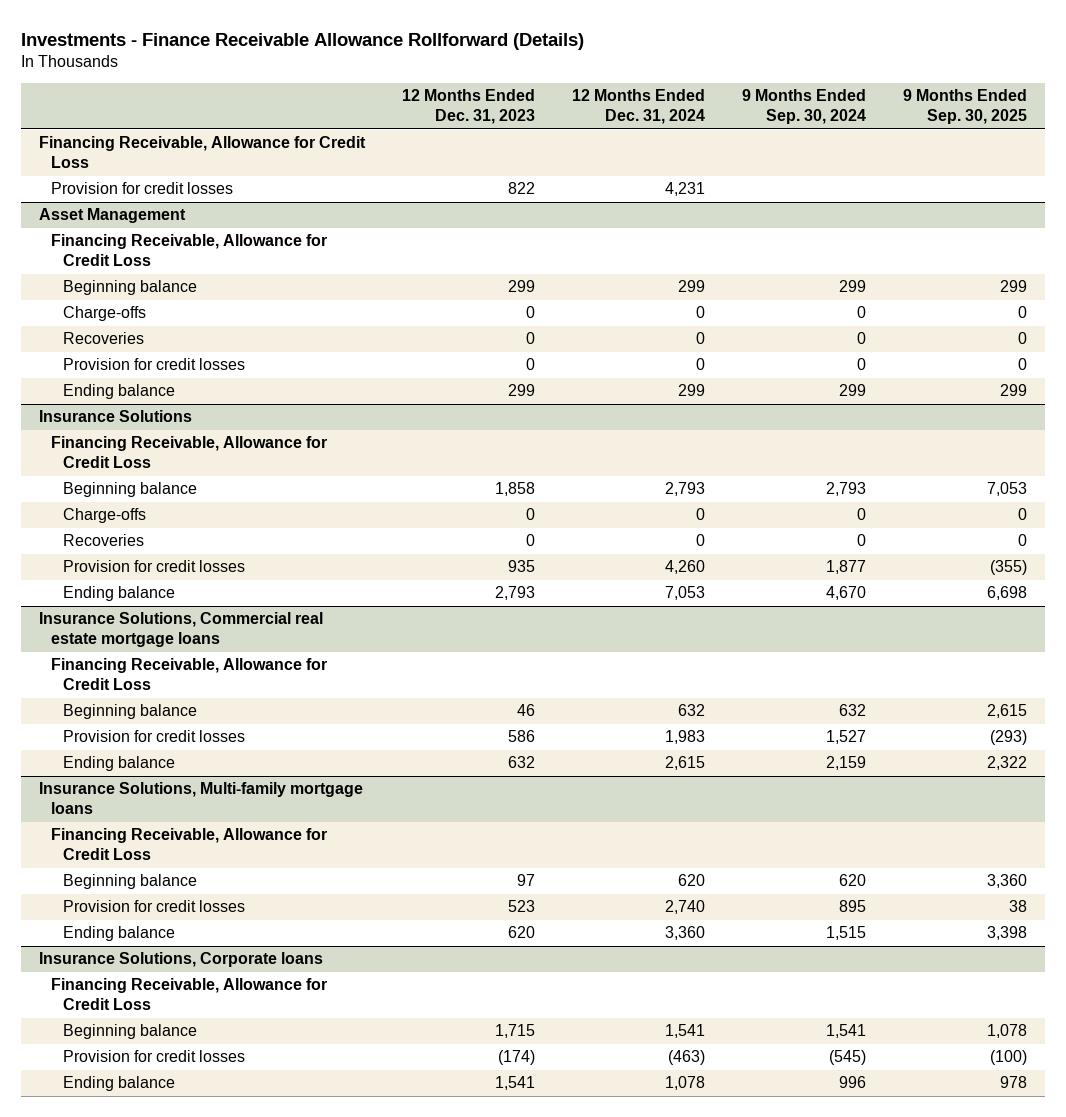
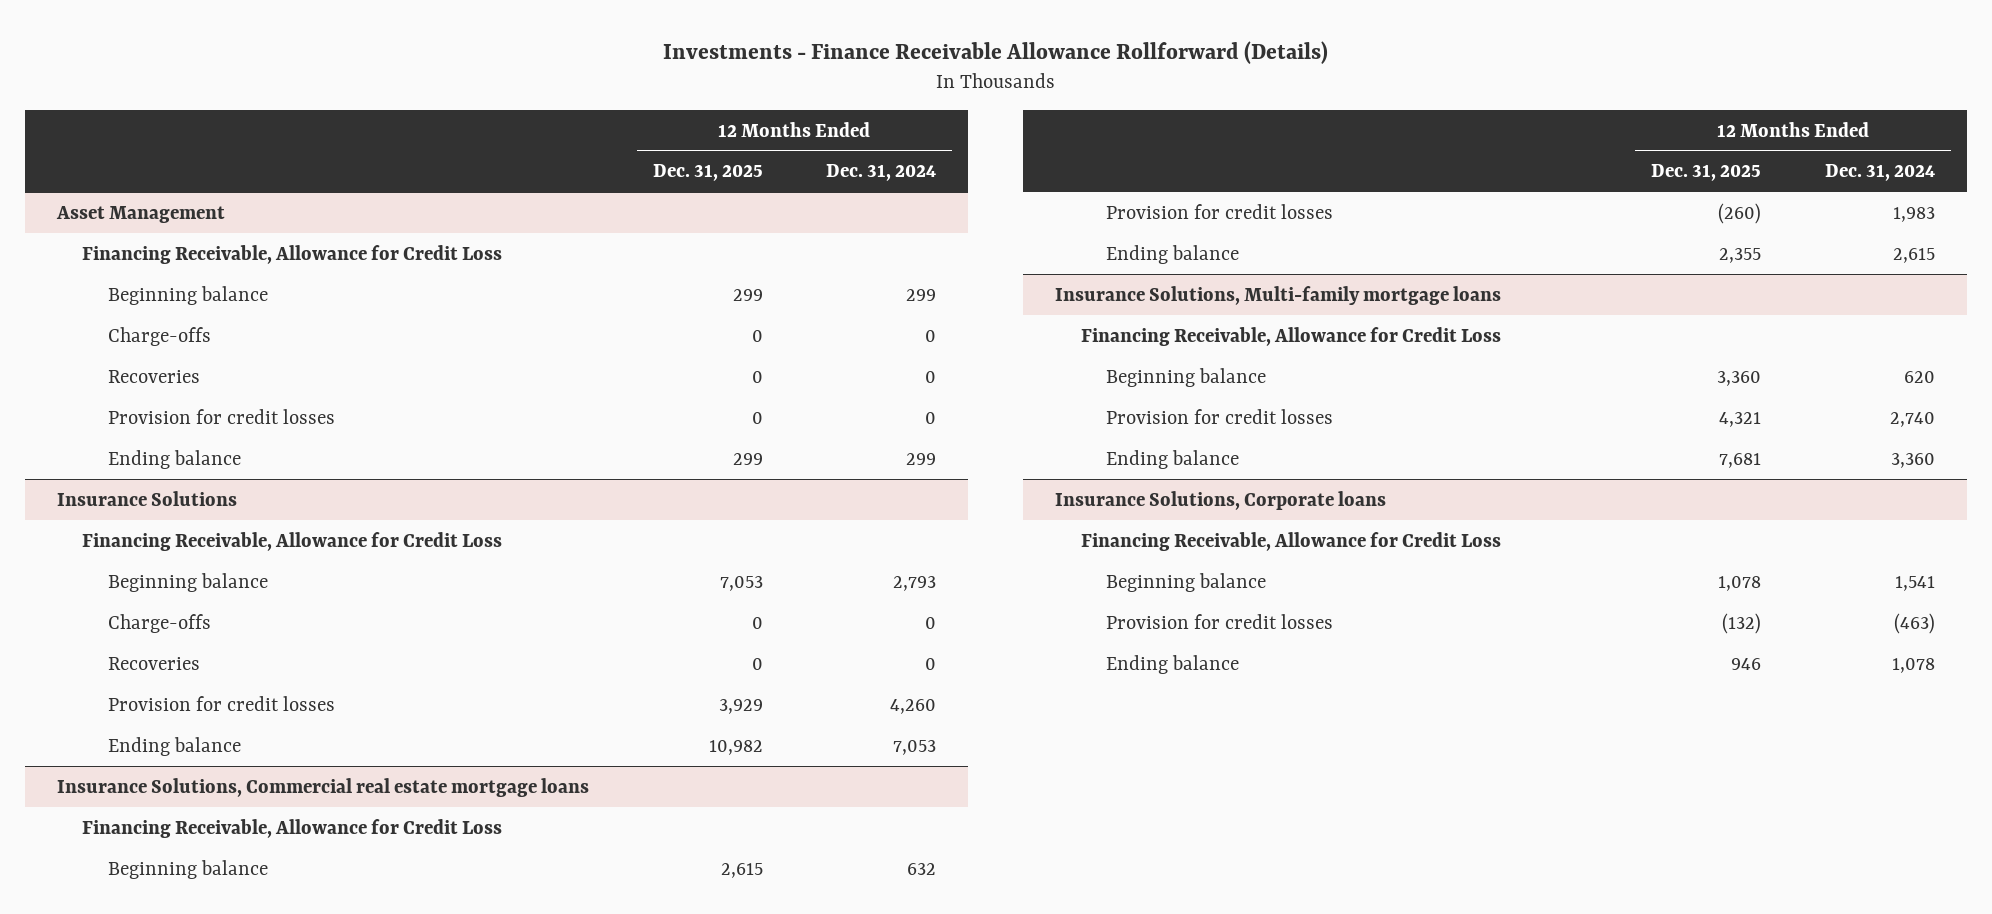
[402,89,536,125] 12 Months Ended Dec. 31, 2023 -> none
[741,89,866,125] 9 Months Ended Sep. 30, 2024 -> none
[902,89,1027,125] 9 Months Ended Sep. 30, 2025 -> none
none -> [652,164,763,182] Dec. 31, 2025
[39,136,367,169] Financing Receivable, Allowance for Credit Loss -> none
[50,182,233,195] Provision for credit losses -> none

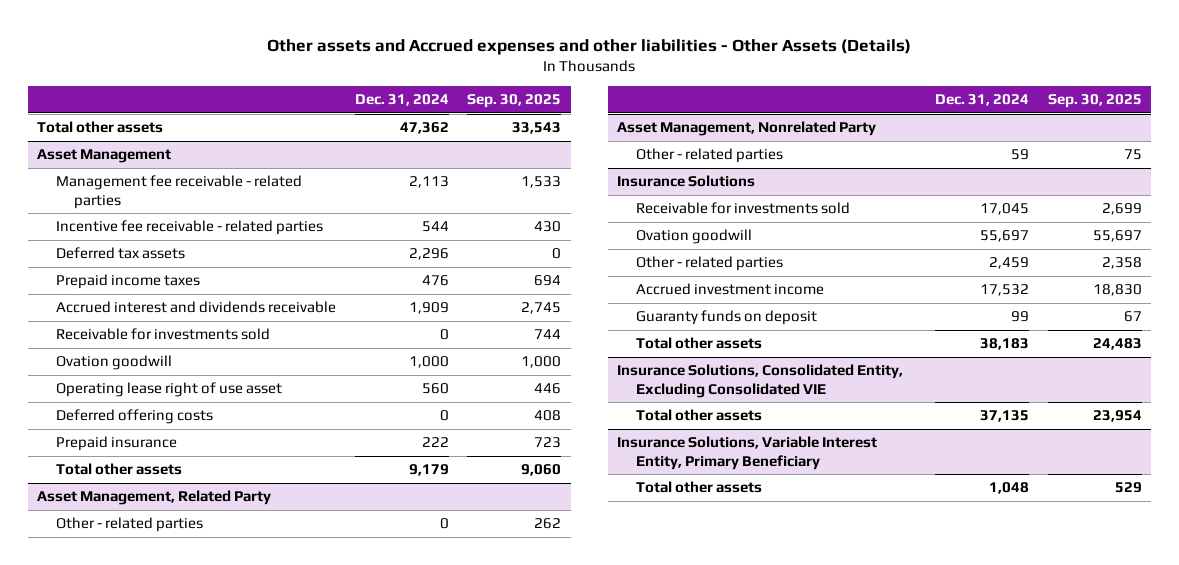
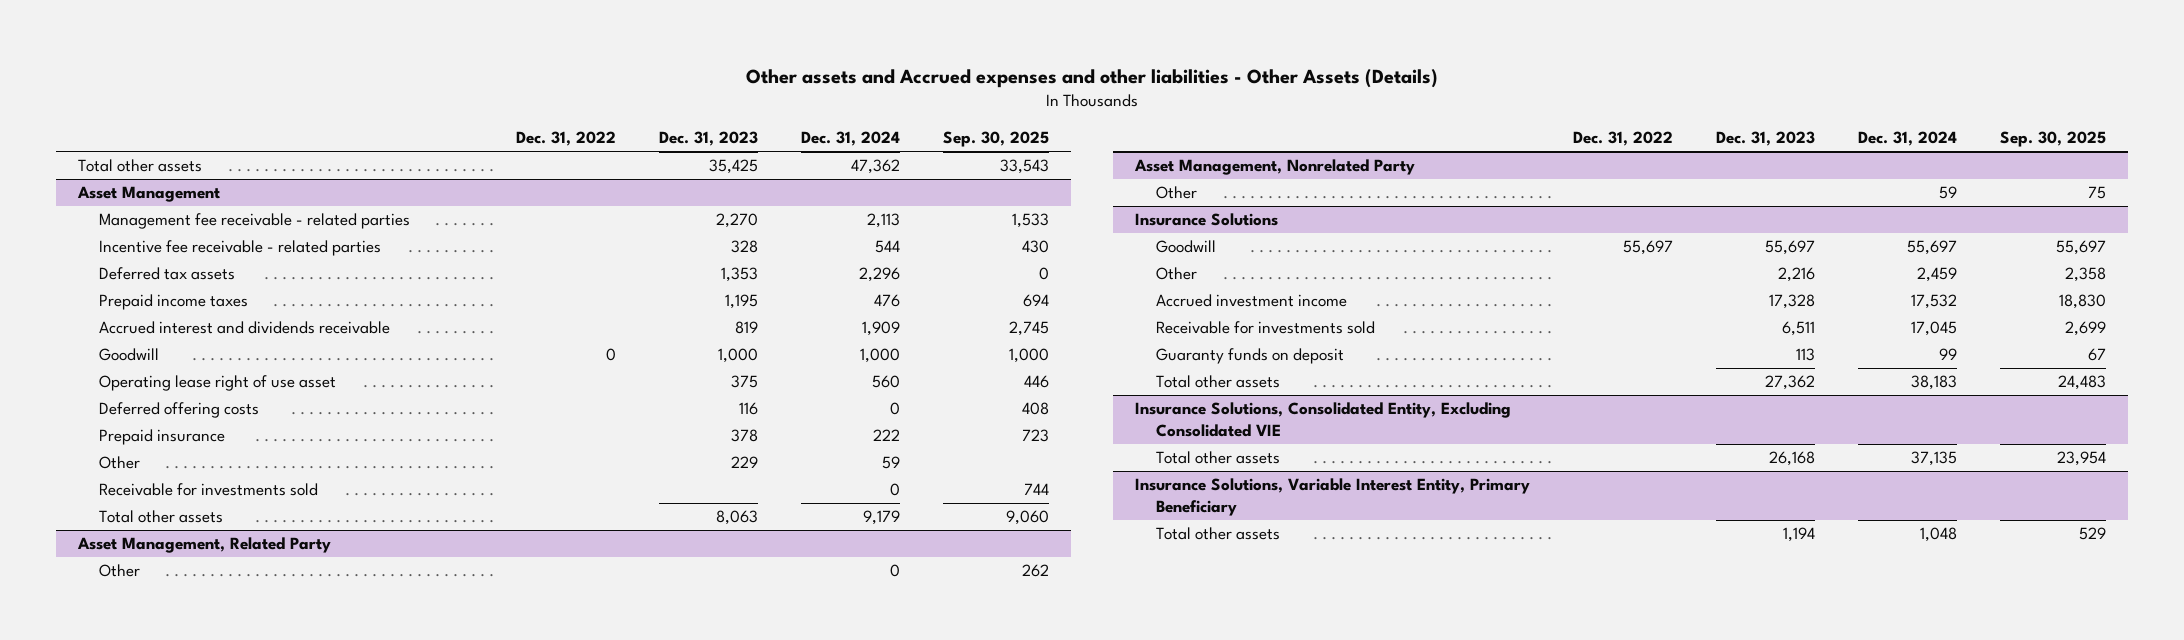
none -> [515,130,616,146] Dec. 31, 2022
none -> [658,130,758,146] Dec. 31, 2023
[55,355,172,371] Ovation goodwill -> [98,348,159,362] Goodwill
none -> [98,456,140,470] Other
[55,328,270,341] Receivable for investments sold -> [98,483,318,497] Receivable for investments sold
[55,517,203,533] Other - related parties -> [98,564,140,578] Other
[636,148,784,164] Other - related parties -> [1155,186,1197,200] Other
[636,229,753,245] Ovation goodwill -> [1155,240,1216,254] Goodwill
[636,256,784,272] Other - related parties -> [1155,267,1197,281] Other
[636,202,851,215] Receivable for investments sold -> [1155,321,1375,335] Receivable for investments sold

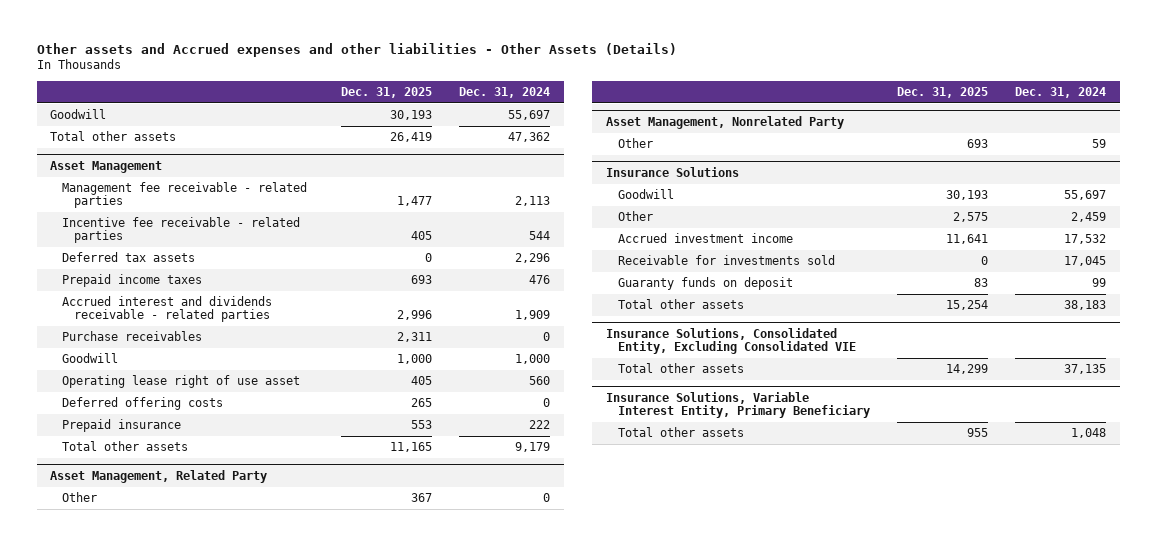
[515,130,616,146] Dec. 31, 2022 -> none
[658,130,758,146] Dec. 31, 2023 -> none
[942,130,1049,147] Sep. 30, 2025 -> none
none -> [341,86,433,98] Dec. 31, 2025
none -> [50,109,107,120] Goodwill
[98,321,390,335] Accrued interest and dividends receivable -> [62,296,273,323] Accrued interest and dividends receivable - related parties
none -> [62,331,203,342] Purchase receivables
[98,456,140,470] Other -> none
[98,483,318,497] Receivable for investments sold -> none

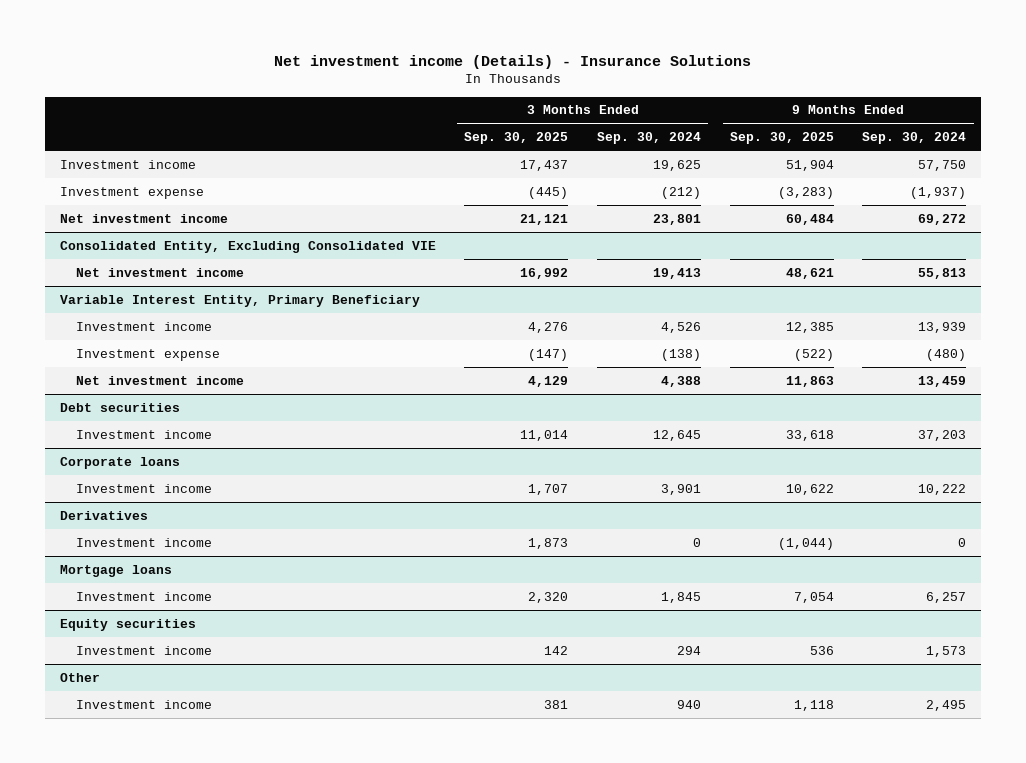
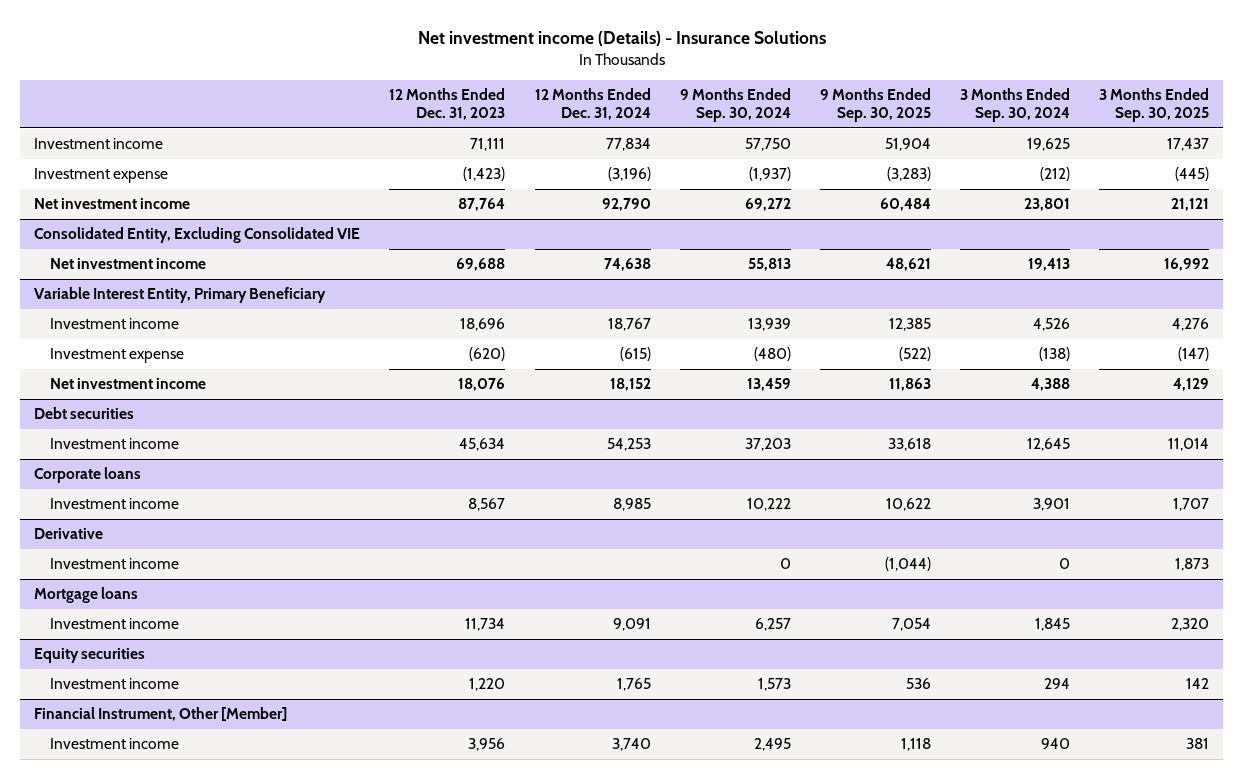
none -> [389,88,506,121] 12 Months Ended Dec. 31, 2023
none -> [534,88,651,121] 12 Months Ended Dec. 31, 2024
[59,510,148,520] Derivatives -> [34,528,104,540] Derivative
[59,672,100,682] Other -> [34,707,288,722] Financial Instrument, Other [Member]

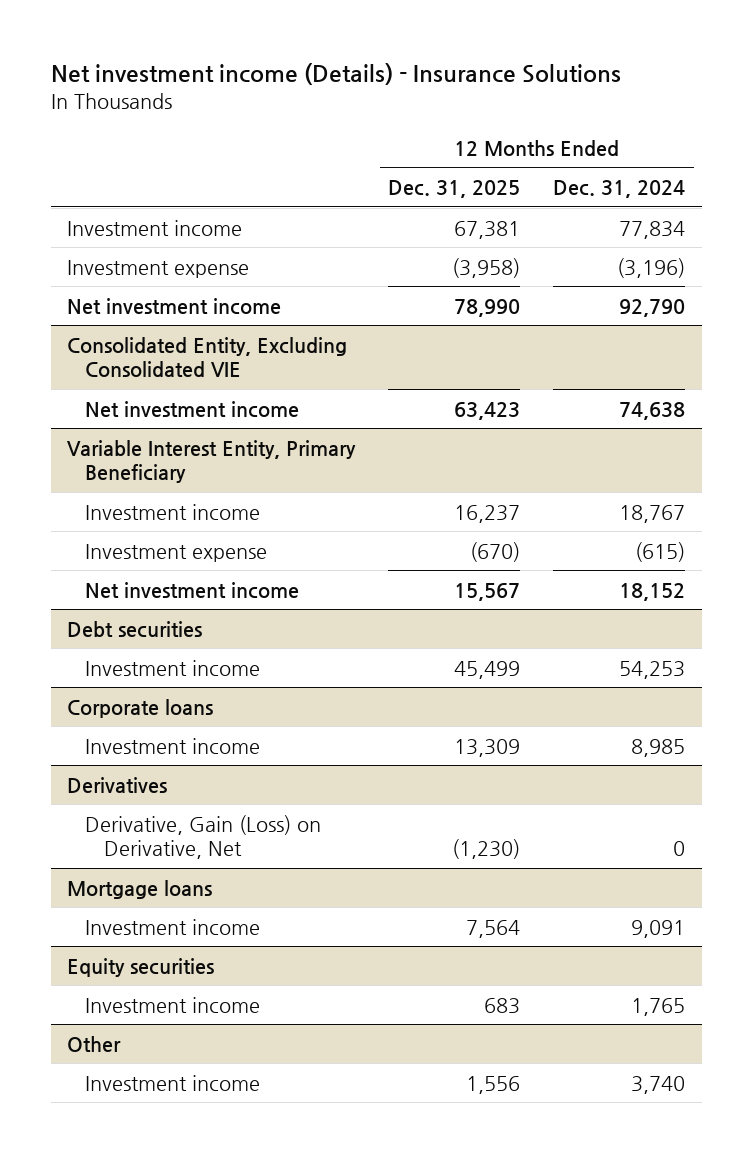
[389,88,506,121] 12 Months Ended Dec. 31, 2023 -> none
[679,88,791,123] 9 Months Ended Sep. 30, 2024 -> none
[819,88,931,123] 9 Months Ended Sep. 30, 2025 -> none
[959,88,1070,123] 3 Months Ended Sep. 30, 2024 -> none
[1098,88,1209,123] 3 Months Ended Sep. 30, 2025 -> none
none -> [388,180,521,199] Dec. 31, 2025
[50,558,180,570] Investment income -> none
[34,528,104,540] Derivative -> [67,776,168,793] Derivatives
none -> [85,814,322,860] Derivative, Gain (Loss) on Derivative, Net
[34,707,288,722] Financial Instrument, Other [Member] -> [67,1035,122,1052] Other

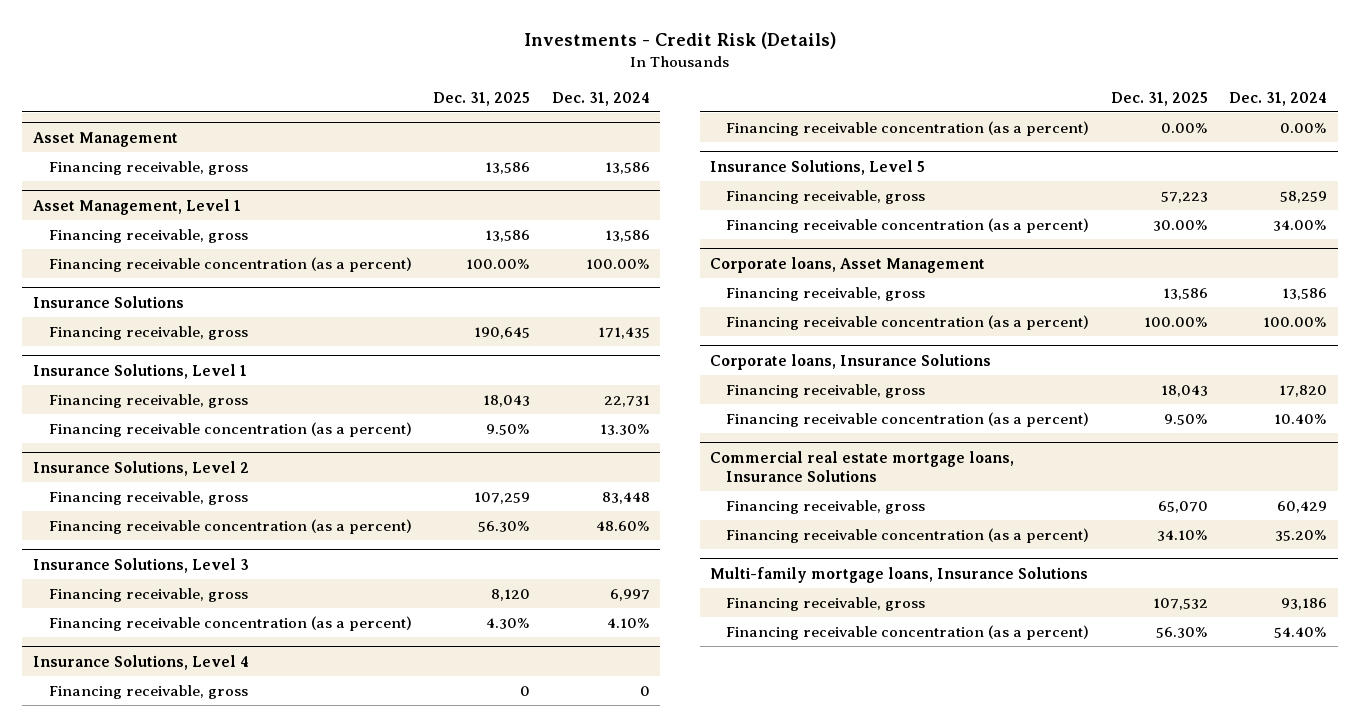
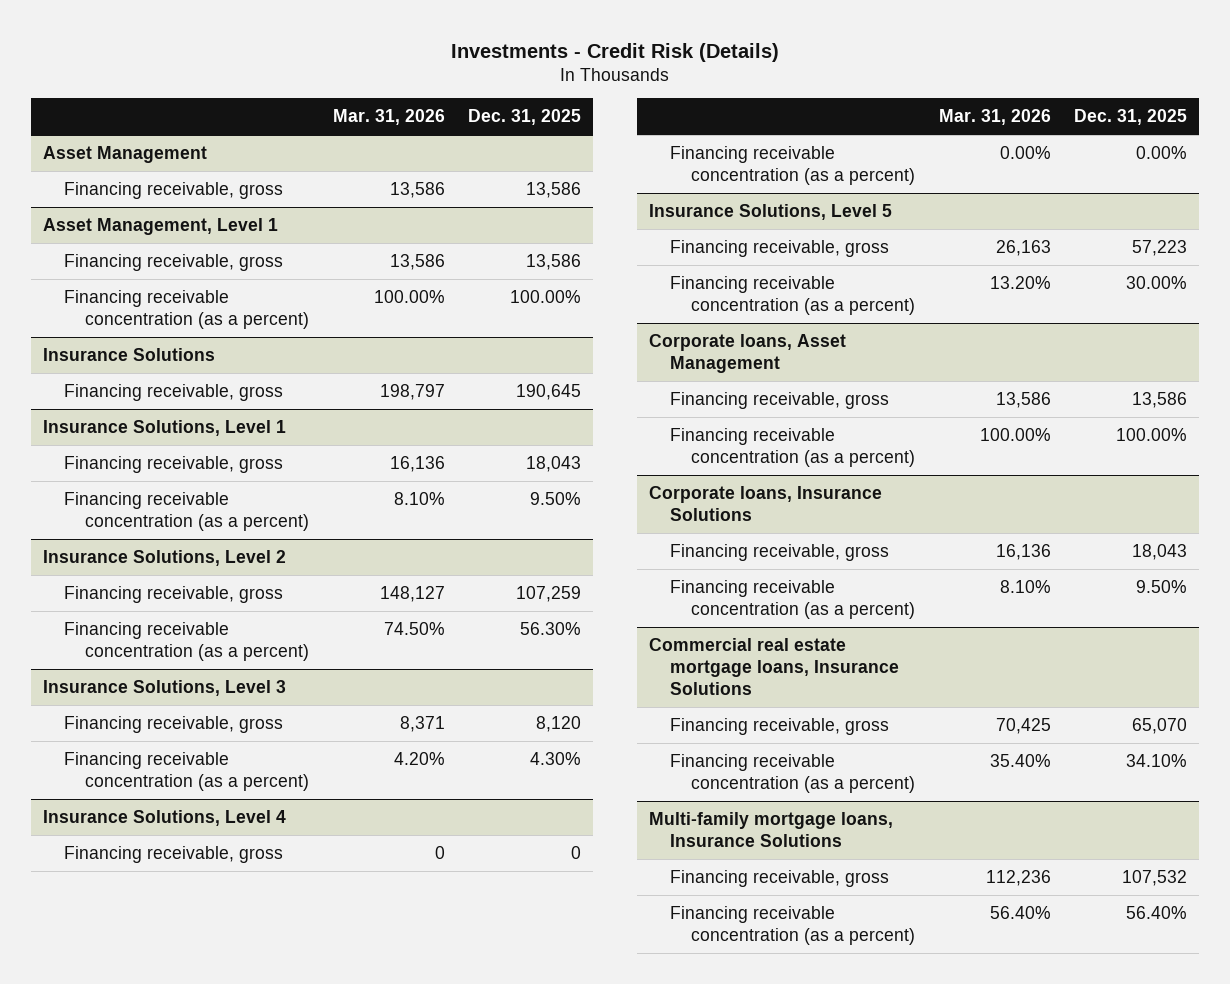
[551,91,650,106] Dec. 31, 2024 -> none
none -> [332,109,445,126] Mar. 31, 2026
[1155,626,1208,638] 56.30% -> [1126,905,1188,919] 56.40%

